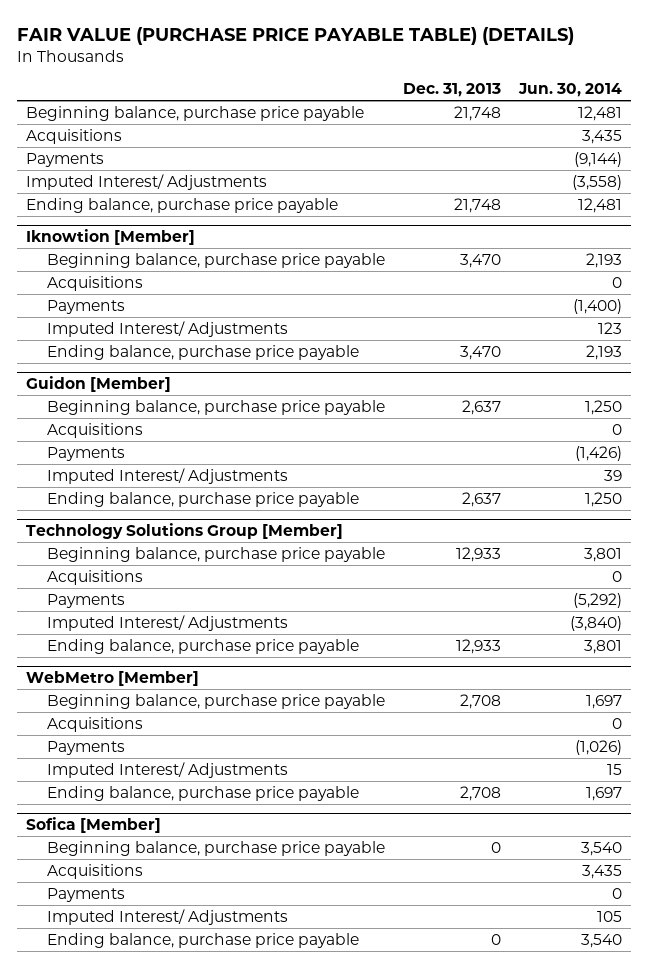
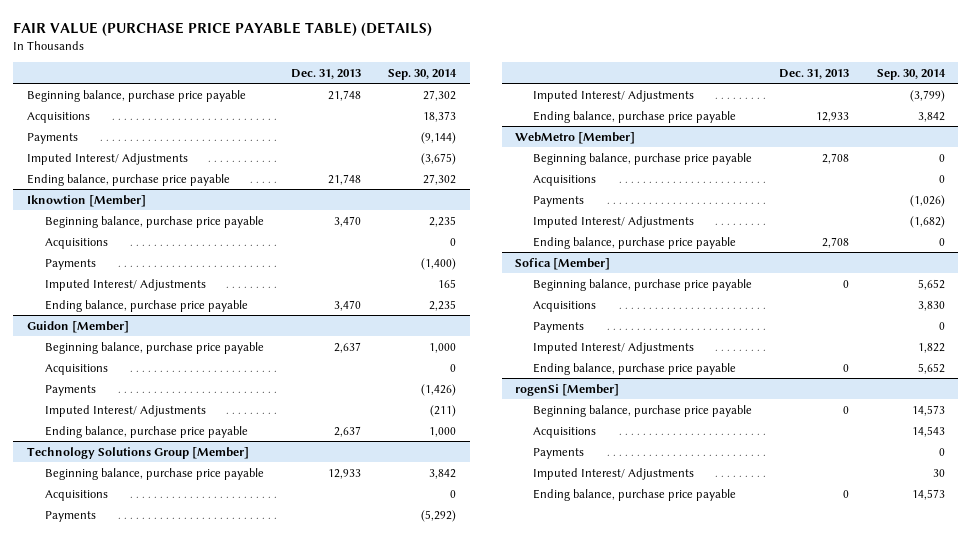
[518,83,623,98] Jun. 30, 2014 -> none
none -> [388,69,458,81] Sep. 30, 2014
none -> [515,383,620,396] rogenSi [Member]
none -> [533,404,753,417] Beginning balance, purchase price payable
none -> [533,426,597,438] Acquisitions
none -> [533,447,585,459] Payments
none -> [533,467,695,480] Imputed Interest/ Adjustments
none -> [533,488,737,501] Ending balance, purchase price payable

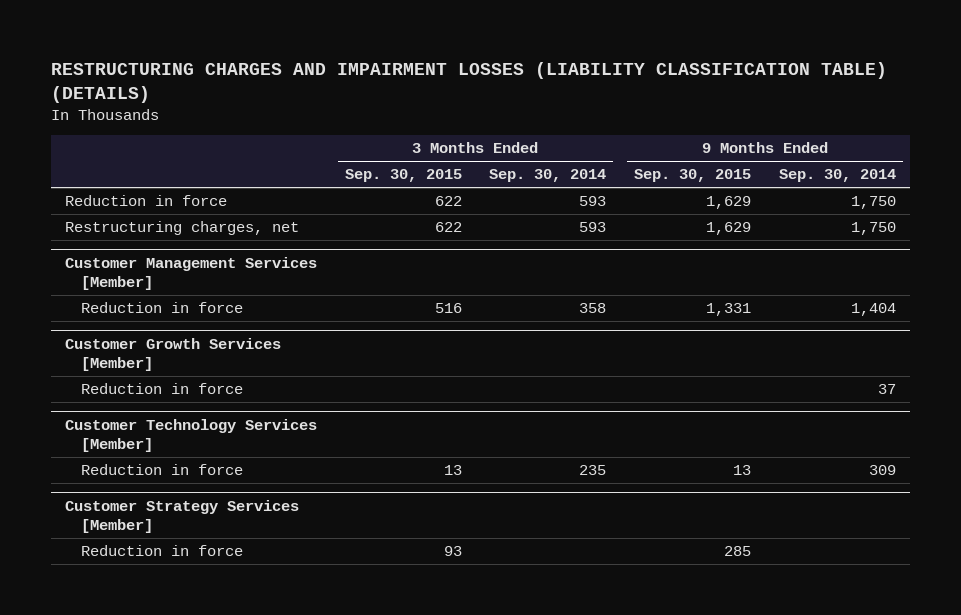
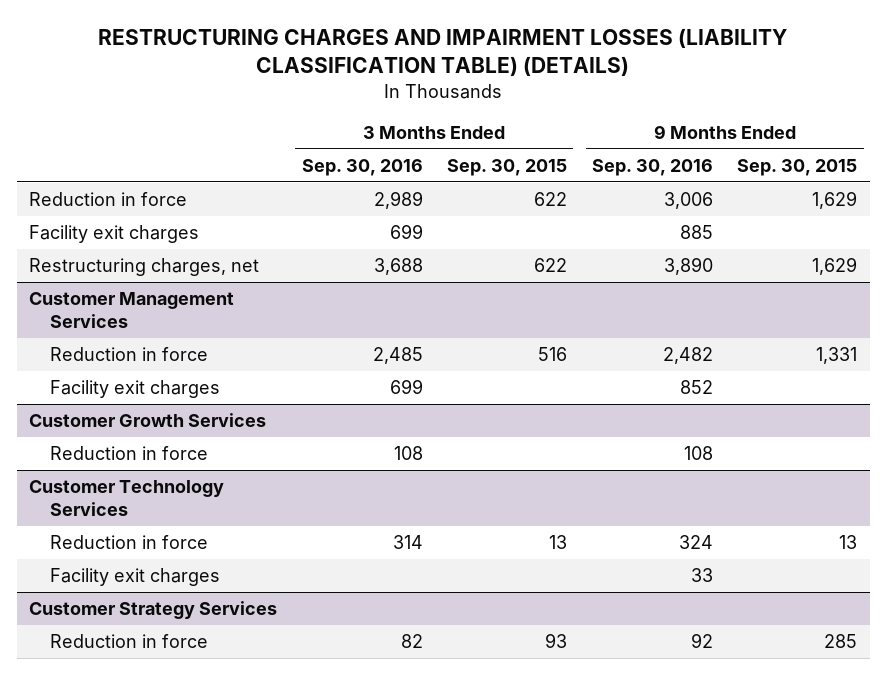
[489,169,607,183] Sep. 30, 2014 -> none
[778,169,896,183] Sep. 30, 2014 -> none
none -> [301,158,423,176] Sep. 30, 2016
none -> [591,158,713,176] Sep. 30, 2016
none -> [29,225,200,244] Facility exit charges
[64,256,317,291] Customer Management Services [Member] -> [29,292,235,328] Customer Management Services
none -> [49,380,220,399] Facility exit charges
[64,337,281,372] Customer Growth Services [Member] -> [29,413,267,428] Customer Growth Services
[64,418,317,453] Customer Technology Services [Member] -> [29,480,225,516] Customer Technology Services
none -> [49,568,220,587] Facility exit charges
[64,499,299,534] Customer Strategy Services [Member] -> [29,601,278,620] Customer Strategy Services

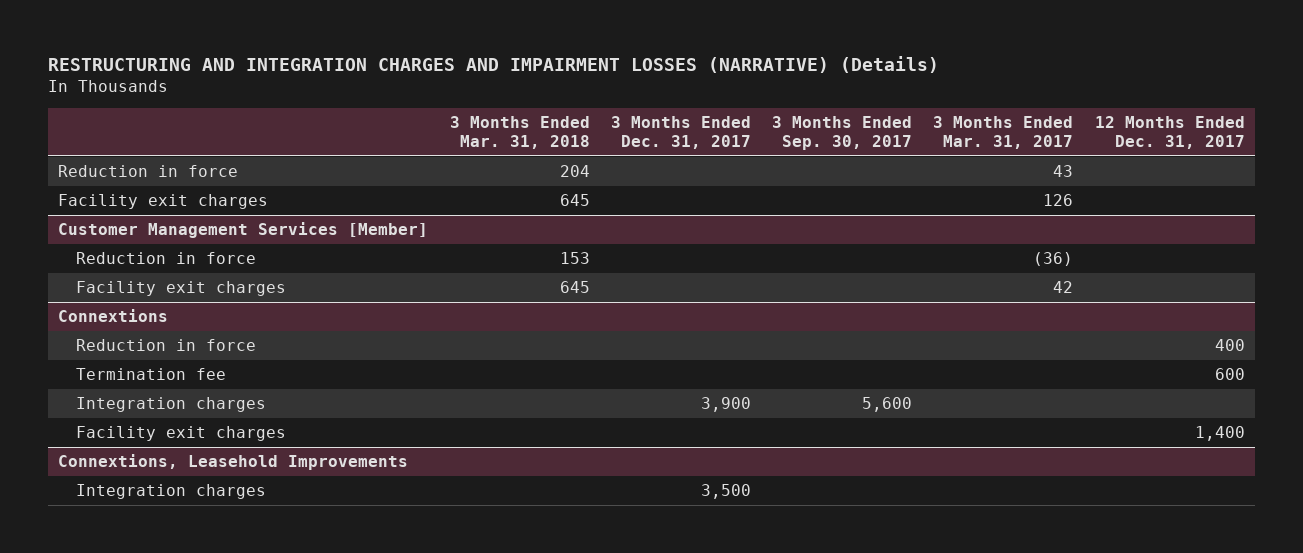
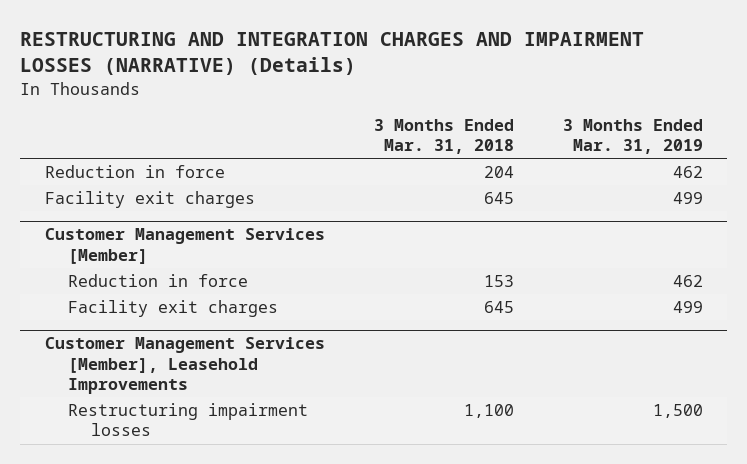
[610,115,751,149] 3 Months Ended Dec. 31, 2017 -> none
[772,115,913,150] 3 Months Ended Sep. 30, 2017 -> none
[933,115,1074,149] 3 Months Ended Mar. 31, 2017 -> none
[1094,115,1245,149] 12 Months Ended Dec. 31, 2017 -> none
none -> [562,118,703,155] 3 Months Ended Mar. 31, 2019
[58,309,169,323] Connextions -> none
[76,339,257,352] Reduction in force -> none
[76,368,227,381] Termination fee -> none
[76,397,267,413] Integration charges -> none
[76,426,287,442] Facility exit charges -> none
[58,454,409,471] Connextions, Leasehold Improvements -> none
[76,484,267,500] Integration charges -> none
none -> [44,337,325,394] Customer Management Services [Member], Leasehold Improvements
none -> [67,403,308,437] Restructuring impairment losses

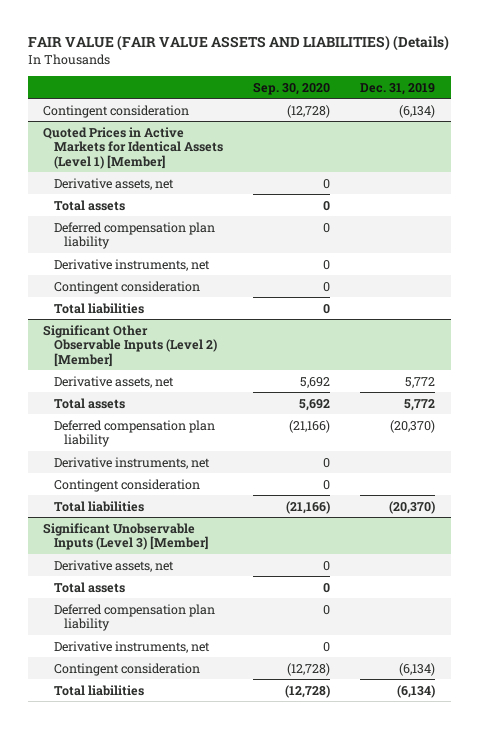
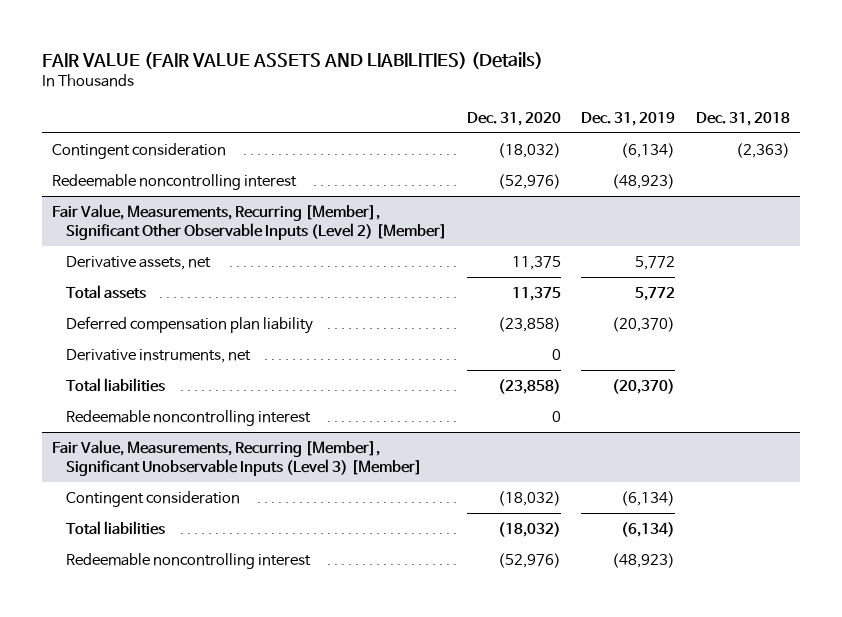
[252,81,330,95] Sep. 30, 2020 -> none
none -> [466,111,561,126] Dec. 31, 2020
none -> [695,111,790,126] Dec. 31, 2018
[43,126,223,169] Quoted Prices in Active Markets for Identical Assets (Level 1) [Member] -> none
[53,177,174,190] Derivative assets, net -> none
[53,199,125,211] Total assets -> none
[53,221,215,250] Deferred compensation plan liability -> none
[53,258,210,271] Derivative instruments, net -> none
[53,280,200,294] Contingent consideration -> none
[53,302,144,314] Total liabilities -> none
none -> [52,173,298,190] Redeemable noncontrolling interest
[43,324,217,367] Significant Other Observable Inputs (Level 2) [Member] -> [52,203,447,241] Fair Value, Measurements, Recurring [Member], Significant Other Observable Inputs (Level 2) [Member]
[53,478,200,492] Contingent consideration -> none
[53,559,174,572] Derivative assets, net -> none
[53,581,125,593] Total assets -> none
[53,603,215,632] Deferred compensation plan liability -> none
[53,640,210,653] Derivative instruments, net -> none
none -> [65,409,311,426] Redeemable noncontrolling interest
[43,522,208,551] Significant Unobservable Inputs (Level 3) [Member] -> [52,439,422,477] Fair Value, Measurements, Recurring [Member], Significant Unobservable Inputs (Level 3) [Member]
none -> [65,552,311,569] Redeemable noncontrolling interest

